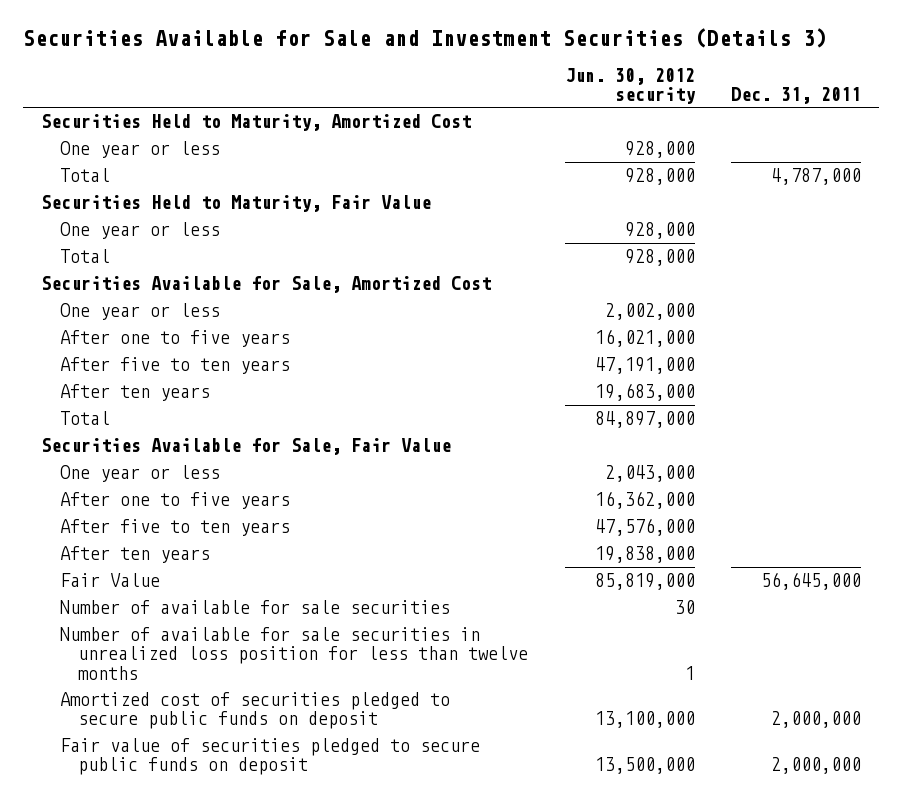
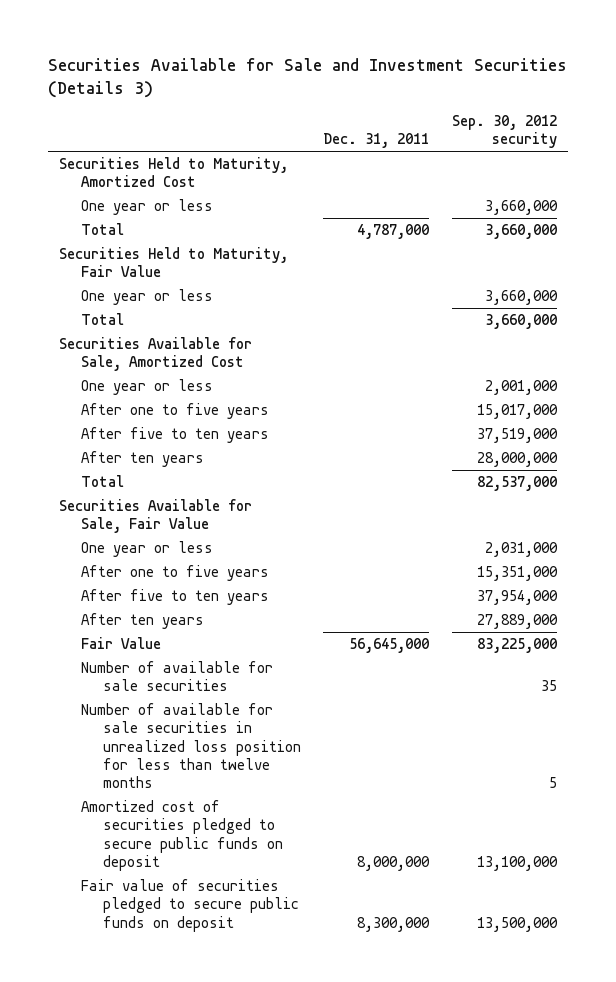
[564,67,696,104] Jun. 30, 2012 security -> none
none -> [451,115,557,149] Sep. 30, 2012 security
[770,711,861,729] 2,000,000 -> [357,856,431,872] 8,000,000
[770,757,861,775] 2,000,000 -> [357,916,431,932] 8,300,000

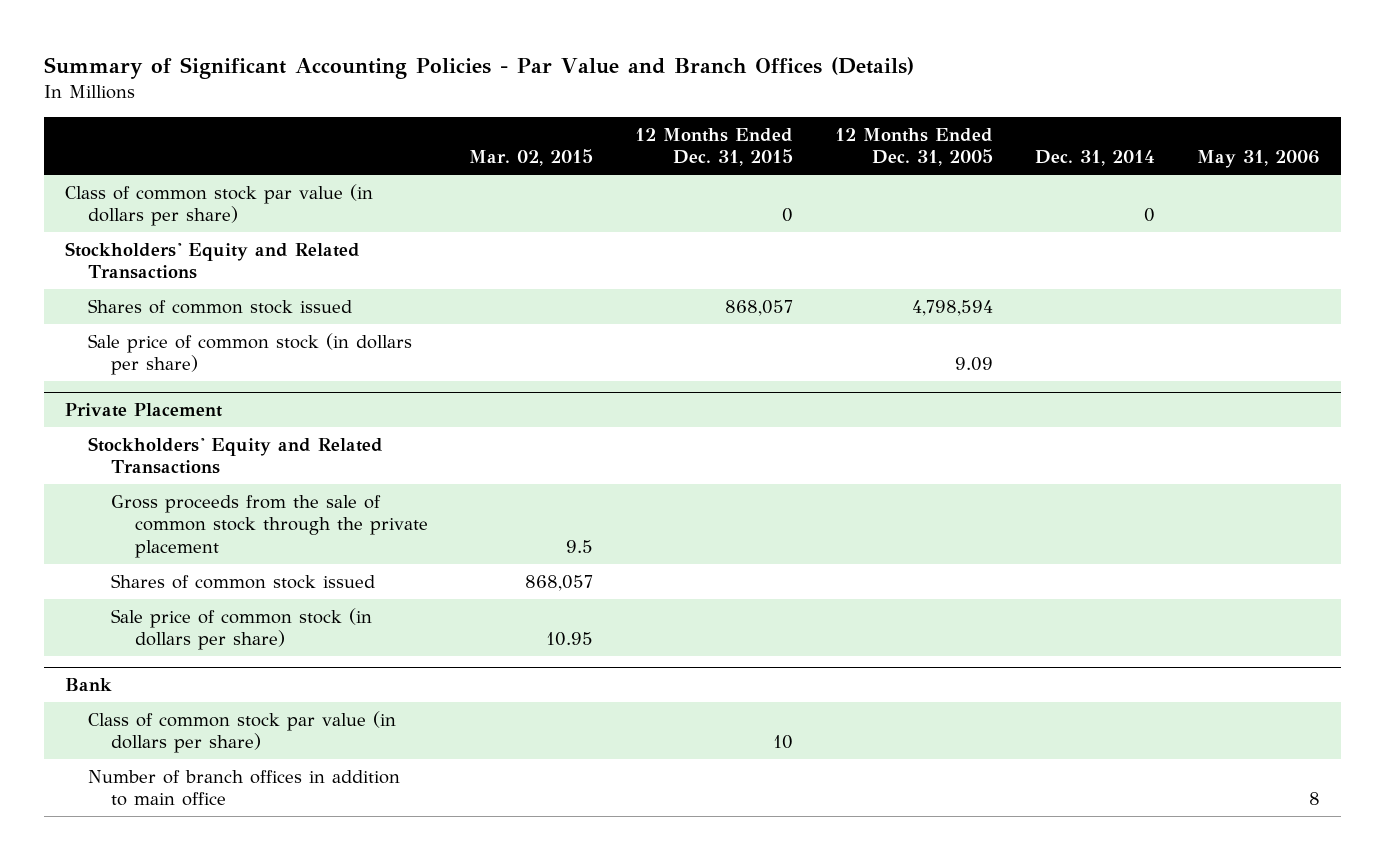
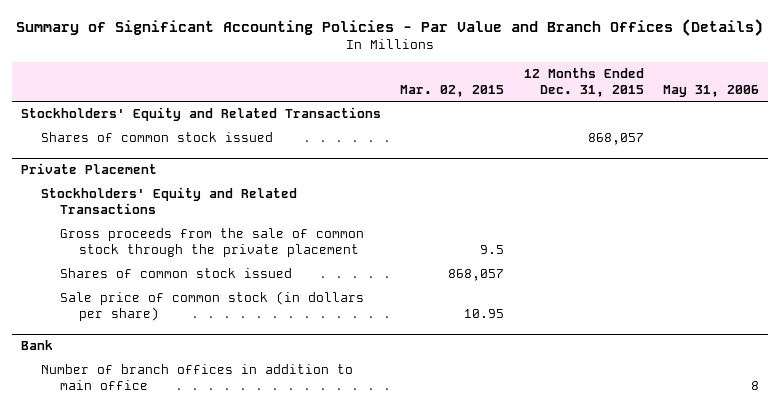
[835,127,994,166] 12 Months Ended Dec. 31, 2005 -> none
[1035,149,1156,166] Dec. 31, 2014 -> none
[64,184,373,227] Class of common stock par value (in dollars per share) -> none
[87,333,412,376] Sale price of common stock (in dollars per share) -> none
[87,711,396,754] Class of common stock par value (in dollars per share) -> none

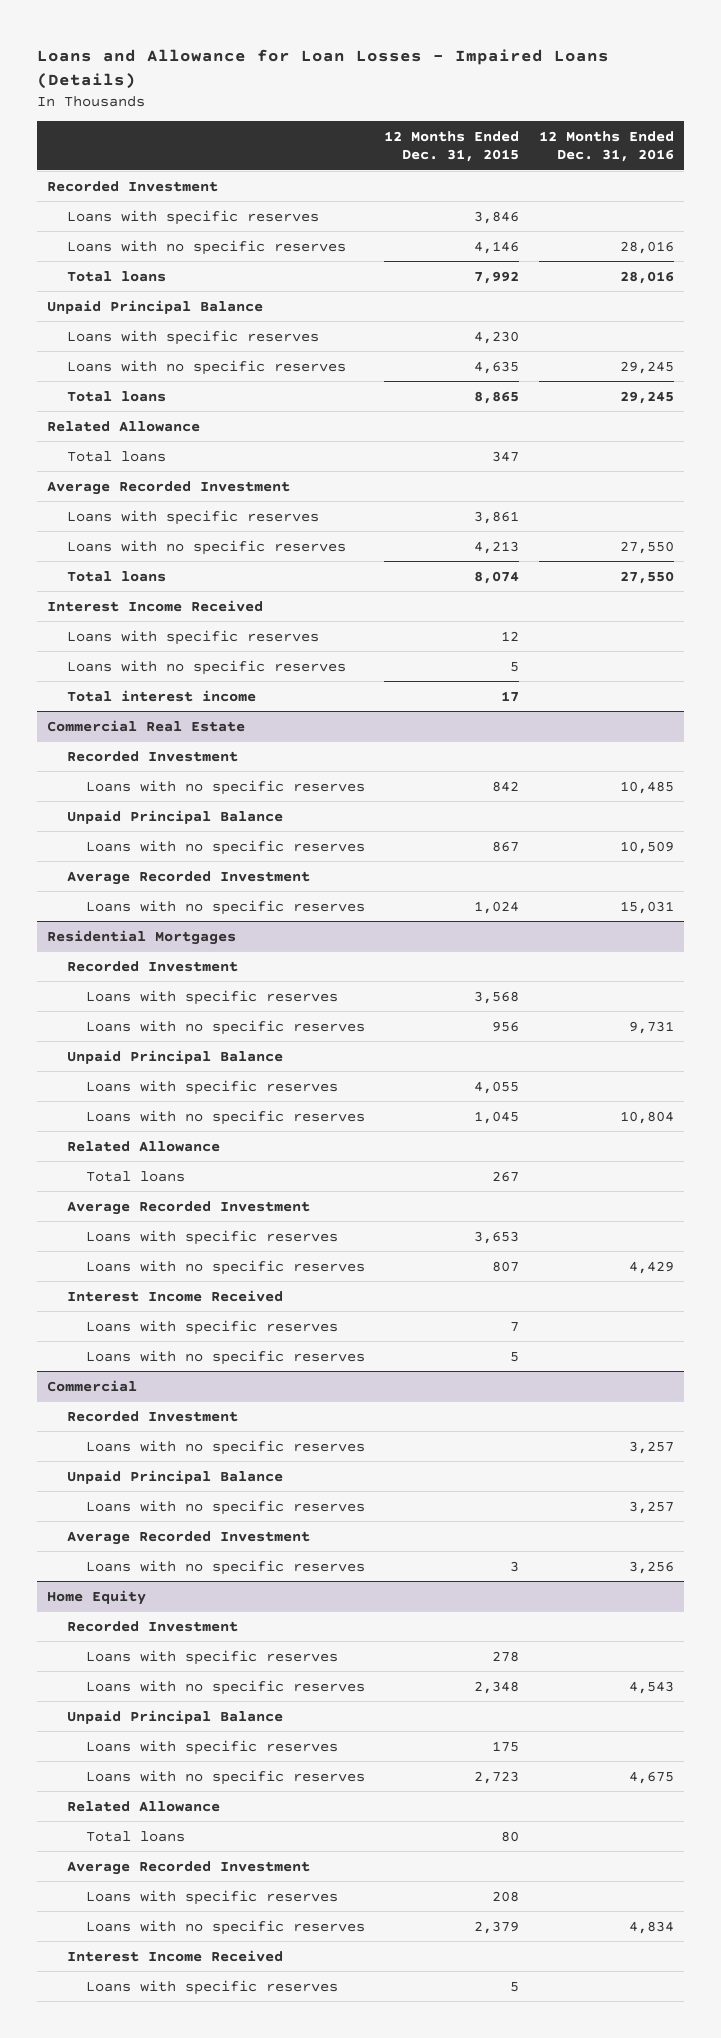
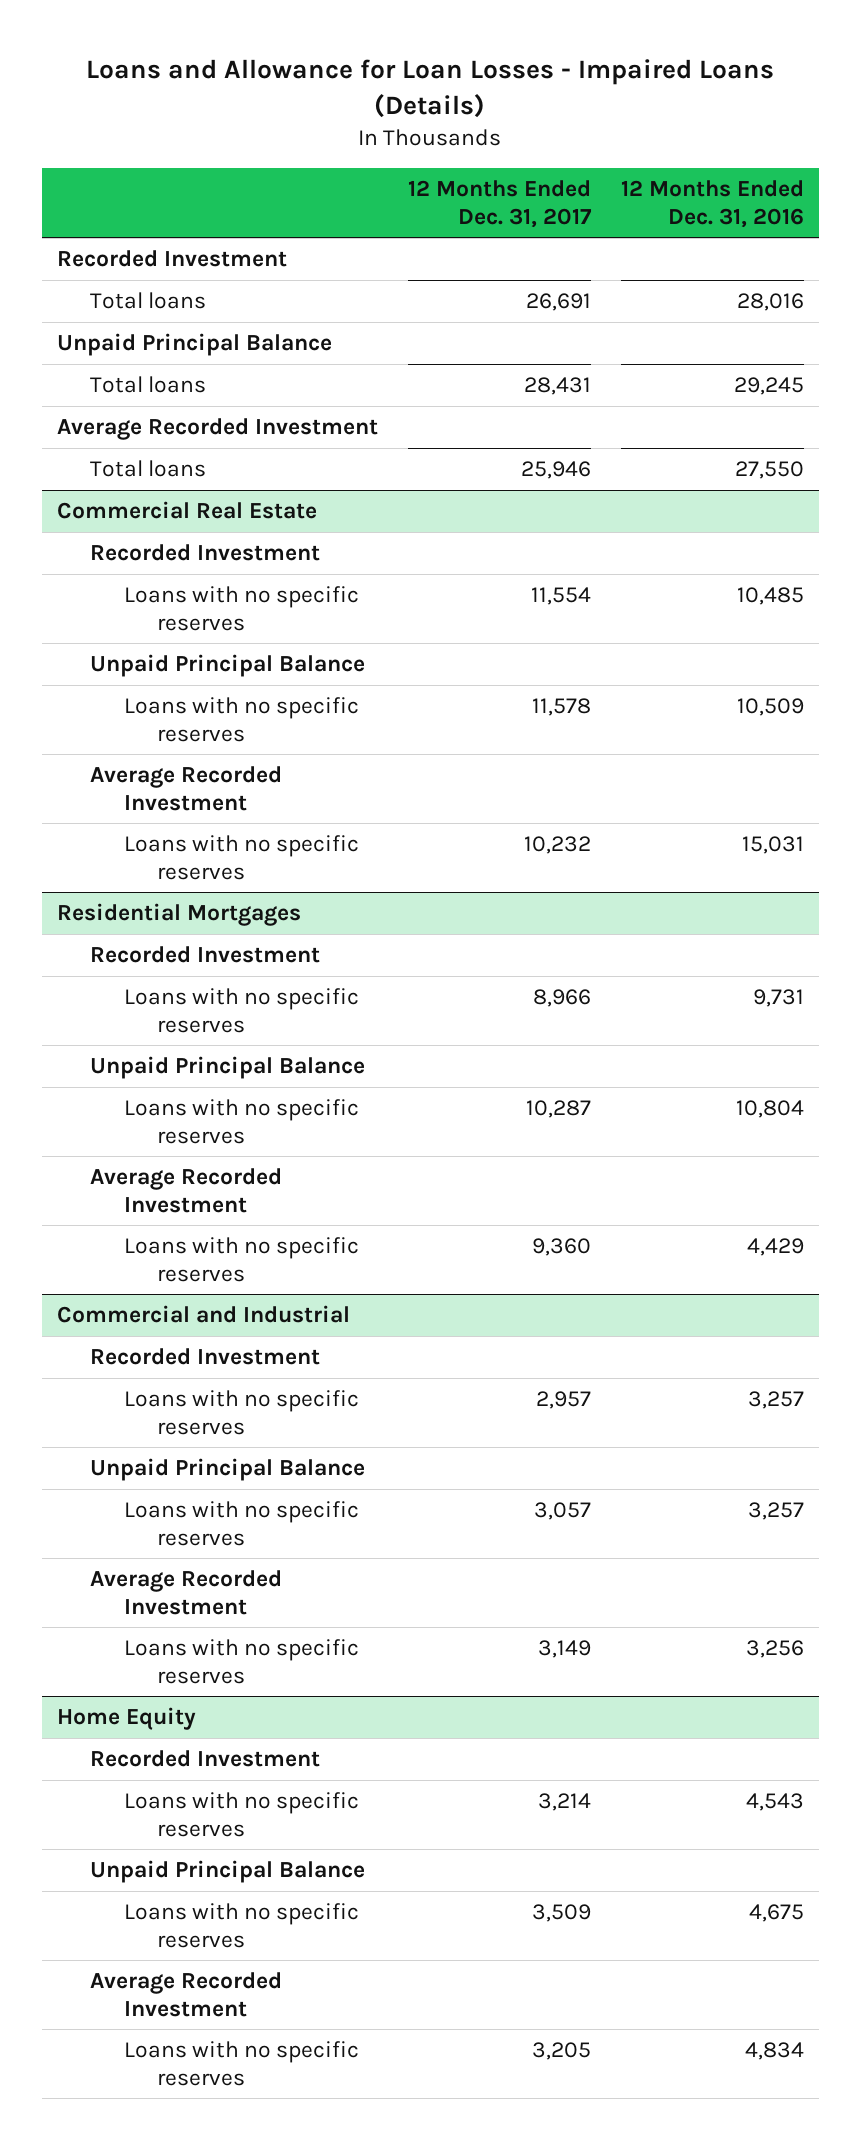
[384,130,520,163] 12 Months Ended Dec. 31, 2015 -> none
none -> [407,179,592,228] 12 Months Ended Dec. 31, 2017
[66,209,319,225] Loans with specific reserves -> none
[66,239,346,255] Loans with no specific reserves -> none
[66,329,319,345] Loans with specific reserves -> none
[66,359,346,375] Loans with no specific reserves -> none
[47,420,201,432] Related Allowance -> none
[66,450,166,462] Total loans -> none
[66,509,319,525] Loans with specific reserves -> none
[66,539,346,555] Loans with no specific reserves -> none
[47,599,264,612] Interest Income Received -> none
[66,629,319,645] Loans with specific reserves -> none
[66,659,346,675] Loans with no specific reserves -> none
[66,689,256,702] Total interest income -> none
[85,989,338,1005] Loans with specific reserves -> none
[85,1079,338,1095] Loans with specific reserves -> none
[66,1140,220,1152] Related Allowance -> none
[85,1170,185,1182] Total loans -> none
[85,1229,338,1245] Loans with specific reserves -> none
[66,1289,283,1302] Interest Income Received -> none
[85,1319,338,1335] Loans with specific reserves -> none
[85,1349,365,1365] Loans with no specific reserves -> none
[47,1379,138,1392] Commercial -> [57,1305,351,1324] Commercial and Industrial
[85,1649,338,1665] Loans with specific reserves -> none
[85,1739,338,1755] Loans with specific reserves -> none
[66,1800,220,1812] Related Allowance -> none
[85,1830,185,1842] Total loans -> none
[85,1889,338,1905] Loans with specific reserves -> none
[66,1949,283,1962] Interest Income Received -> none
[85,1979,338,1995] Loans with specific reserves -> none

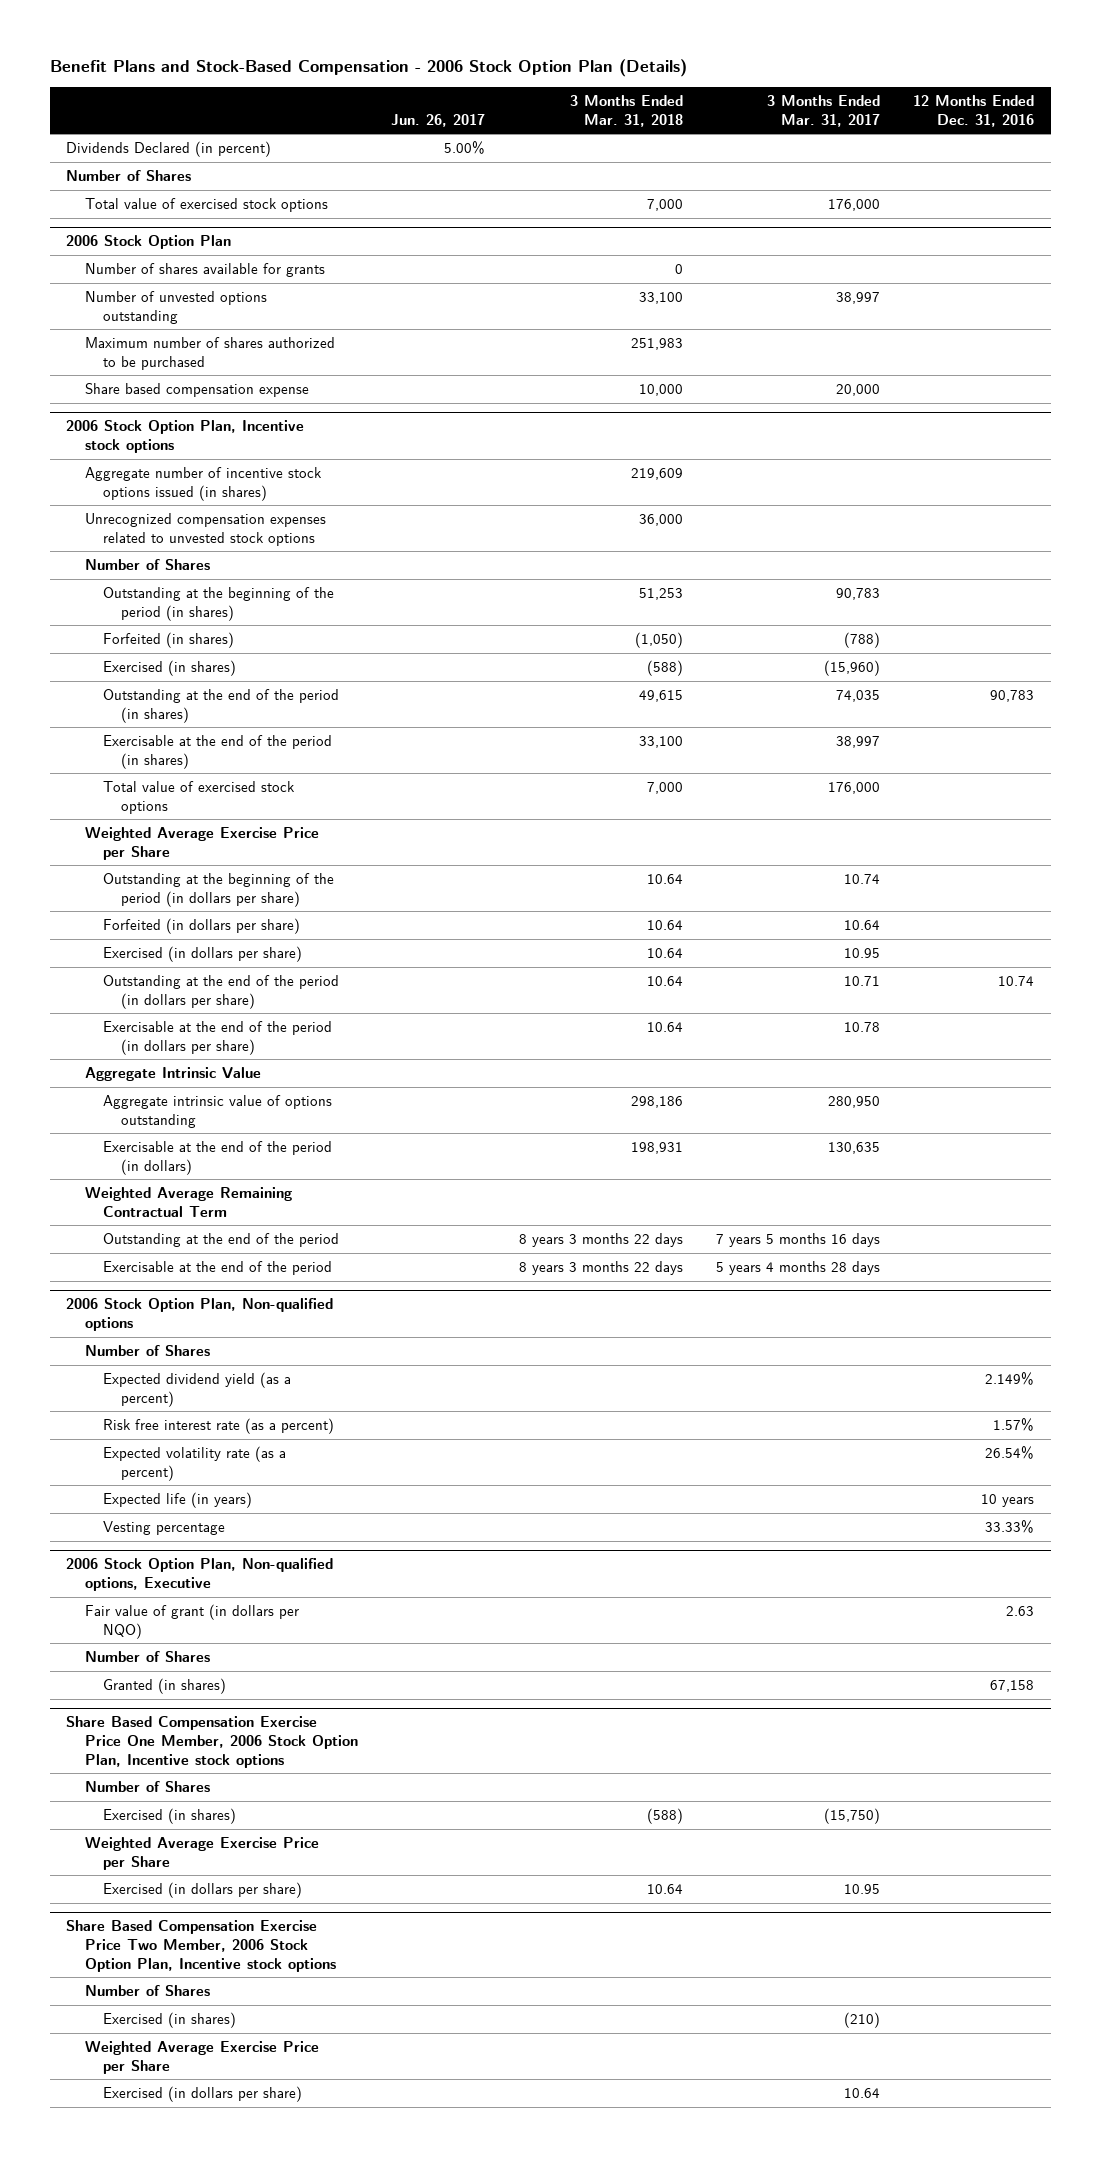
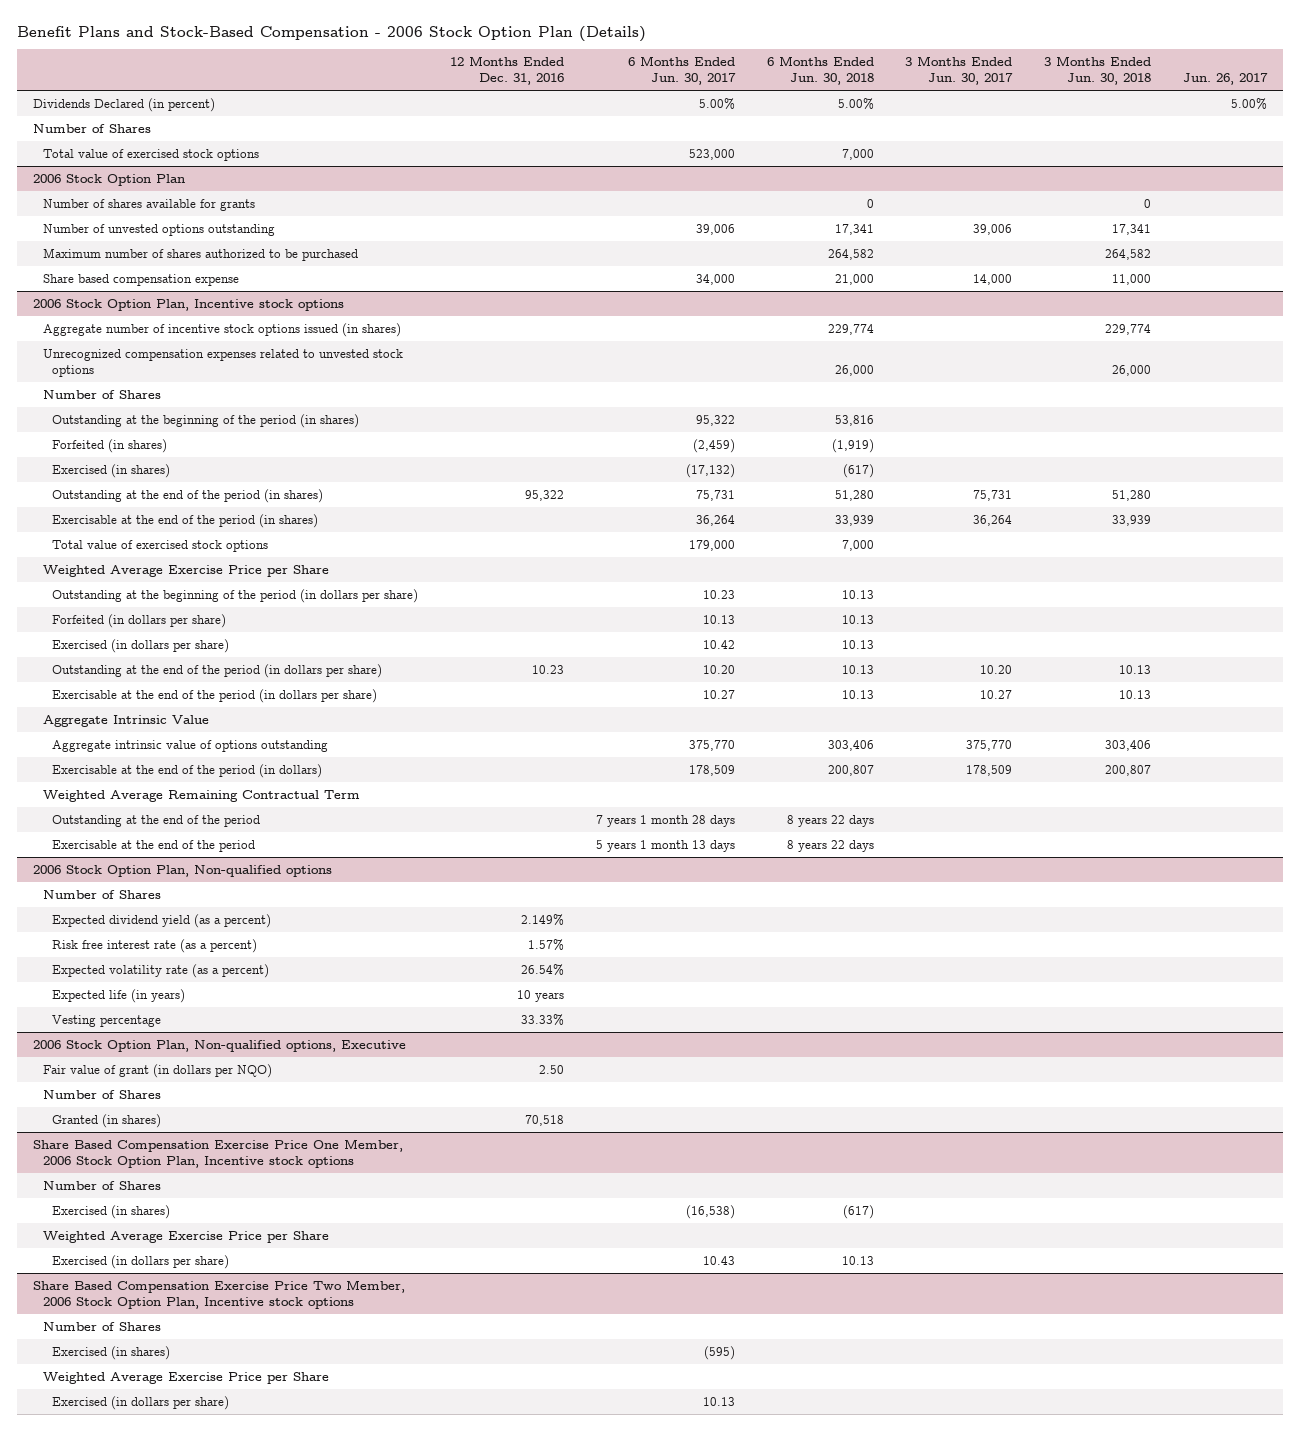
[569,94,683,127] 3 Months Ended Mar. 31, 2018 -> none
[766,94,880,127] 3 Months Ended Mar. 31, 2017 -> none
none -> [627,55,736,85] 6 Months Ended Jun. 30, 2017
none -> [766,55,874,85] 6 Months Ended Jun. 30, 2018
none -> [905,55,1014,85] 3 Months Ended Jun. 30, 2017
none -> [1044,55,1152,85] 3 Months Ended Jun. 30, 2018
[990,689,1035,702] 90,783 -> [524,489,564,501] 95,322
[998,975,1035,986] 10.74 -> [531,664,564,674] 10.23
[1006,1605,1035,1616] 2.63 -> [538,1064,564,1074] 2.50
[990,1679,1035,1692] 67,158 -> [524,1114,564,1126] 70,518

